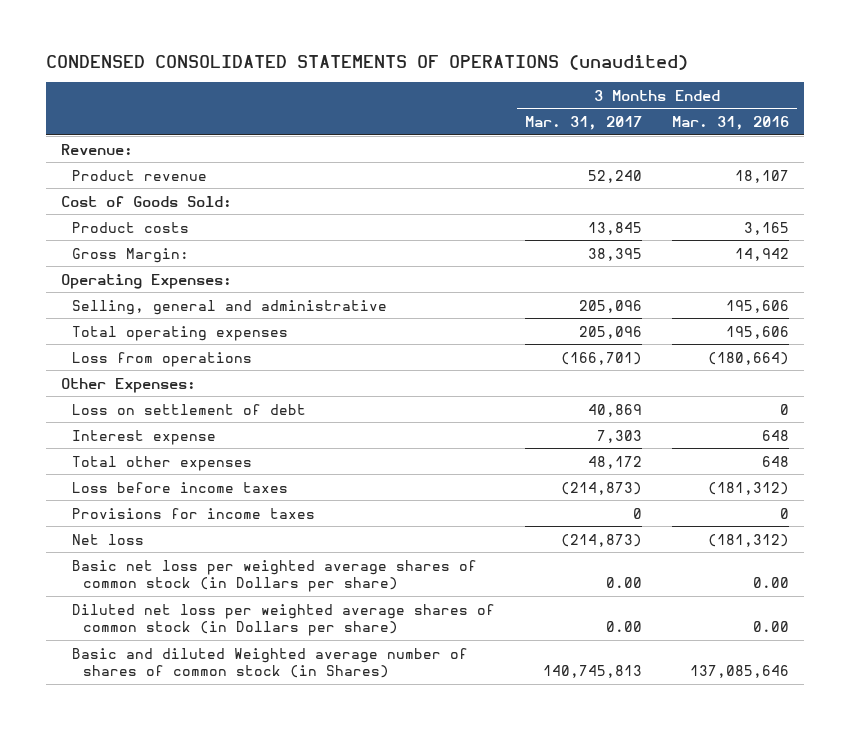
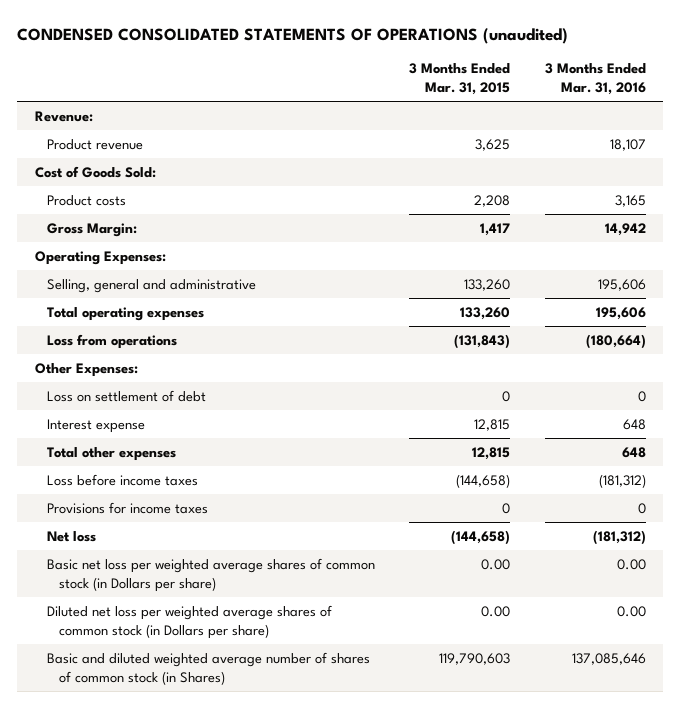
[524,115,642,130] Mar. 31, 2017 -> none
none -> [409,63,511,96] 3 Months Ended Mar. 31, 2015
[71,647,468,678] Basic and diluted Weighted average number of shares of common stock (in Shares) -> [46,651,370,685] Basic and diluted weighted average number of shares of common stock (in Shares)

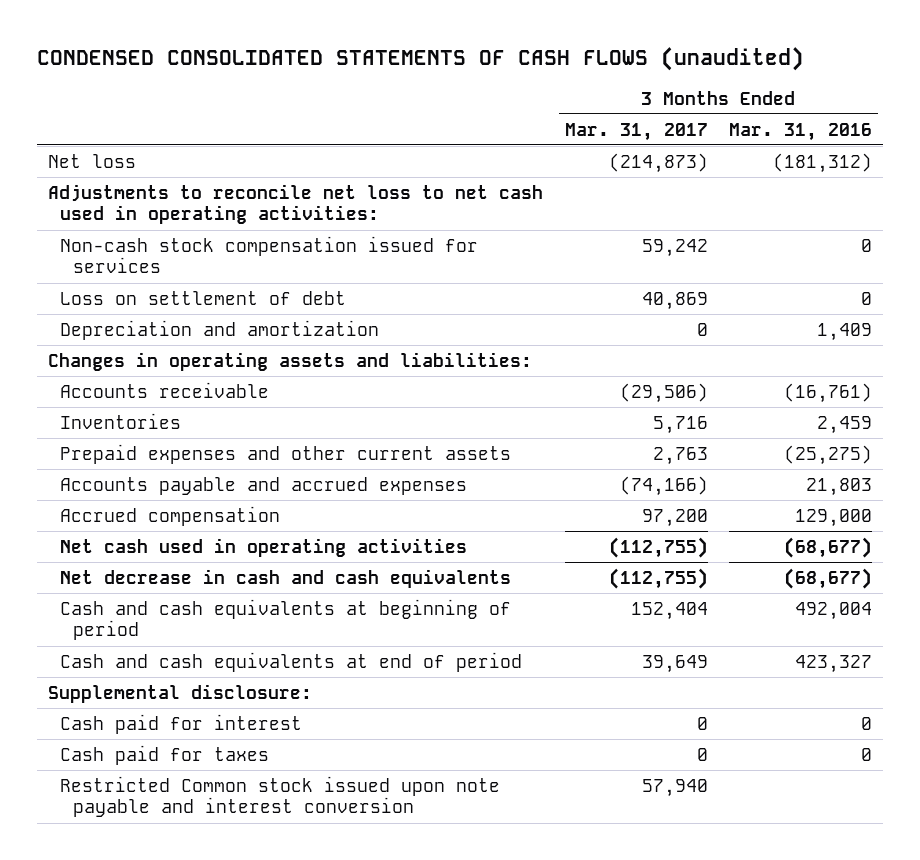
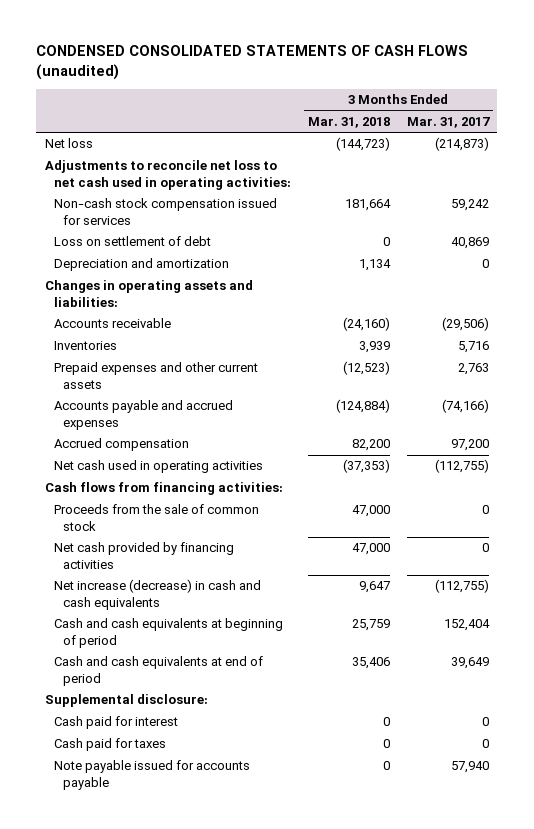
[729,122,873,141] Mar. 31, 2016 -> none
none -> [307,117,390,129] Mar. 31, 2018
none -> [44,482,283,496] Cash flows from financing activities:
none -> [53,504,259,531] Proceeds from the sale of common stock
none -> [53,542,234,569] Net cash provided by financing activities
[60,568,512,588] Net decrease in cash and cash equivalents -> [53,579,261,610] Net increase (decrease) in cash and cash equivalents
[60,775,501,818] Restricted Common stock issued upon note payable and interest conversion -> [53,760,250,790] Note payable issued for accounts payable

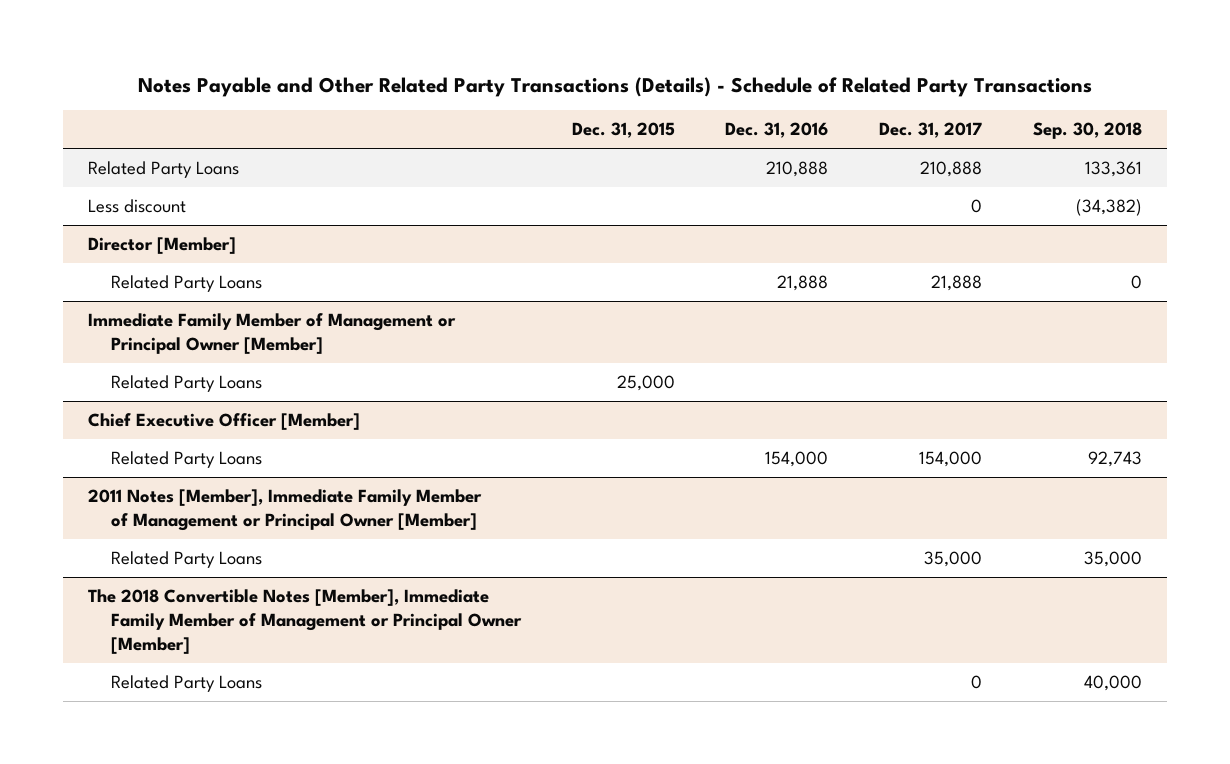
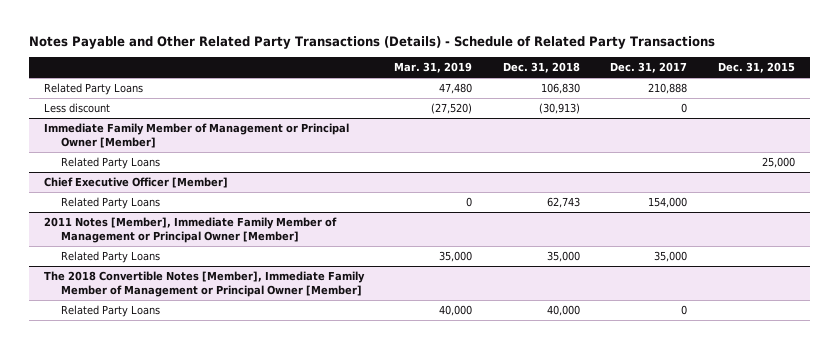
[725,122,829,139] Dec. 31, 2016 -> none
[1032,122,1142,140] Sep. 30, 2018 -> none
none -> [394,62,473,74] Mar. 31, 2019
none -> [502,62,580,74] Dec. 31, 2018
[88,237,237,255] Director [Member] -> none
[111,275,263,293] Related Party Loans -> none

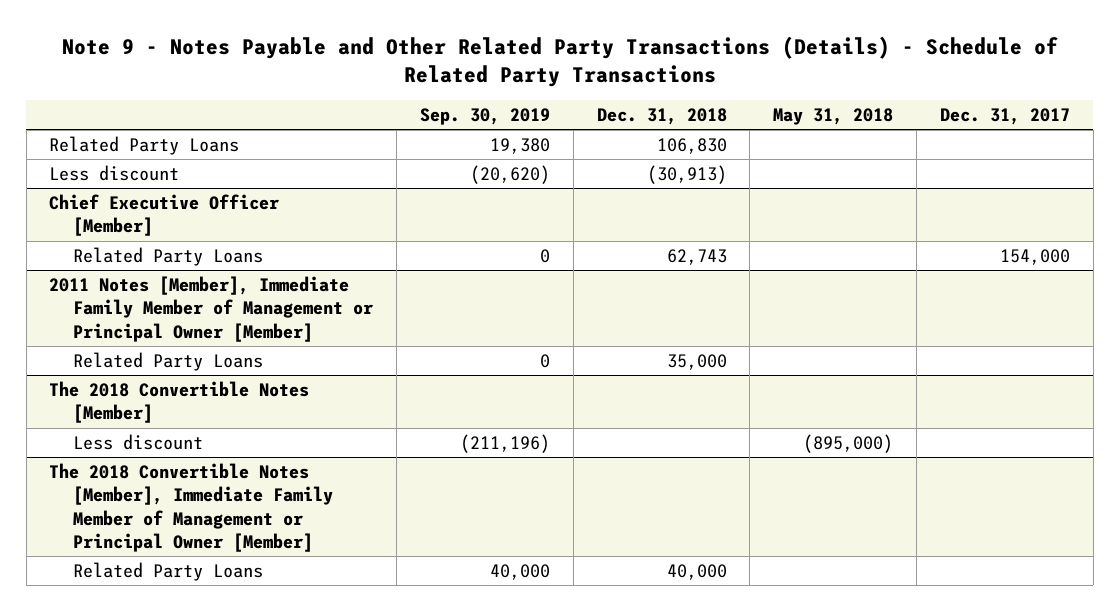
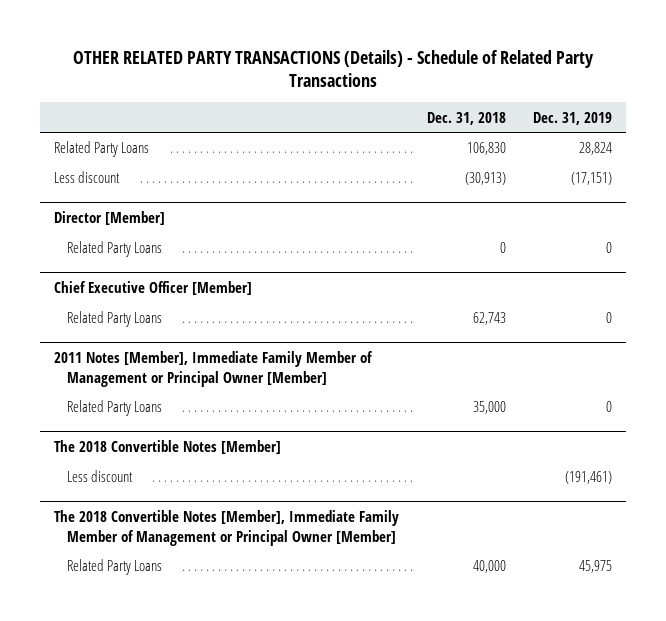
[61,36,1058,88] Note 9 - Notes Payable and Other Related Party Transactions (Details) - Schedule of Related Party Transactions -> [73,49,595,88] OTHER RELATED PARTY TRANSACTIONS (Details) - Schedule of Related Party Transactions
[419,108,550,126] Sep. 30, 2019 -> none
[773,108,894,126] May 31, 2018 -> none
[939,108,1070,126] Dec. 31, 2017 -> none
none -> [533,111,613,125] Dec. 31, 2019
none -> [54,211,166,226] Director [Member]
none -> [67,241,163,258] Related Party Loans

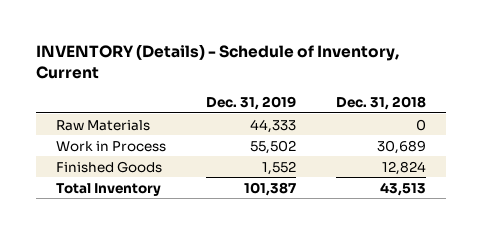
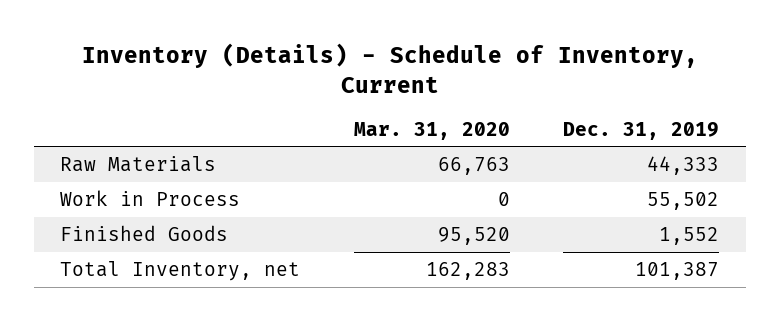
[35,43,399,80] INVENTORY (Details) - Schedule of Inventory, Current -> [81,43,698,93] Inventory (Details) - Schedule of Inventory, Current
[336,96,427,111] Dec. 31, 2018 -> none
none -> [353,121,510,140] Mar. 31, 2020
[55,182,161,196] Total Inventory -> [60,261,301,282] Total Inventory, net

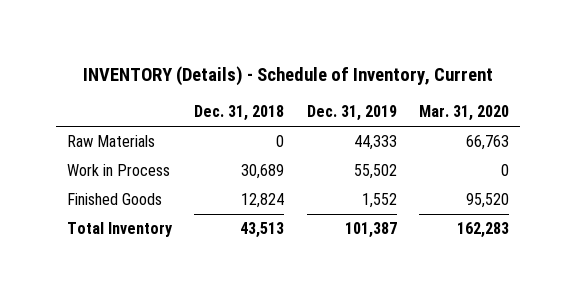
[81,43,698,93] Inventory (Details) - Schedule of Inventory, Current -> [82,65,493,86] INVENTORY (Details) - Schedule of Inventory, Current
none -> [194,105,285,122] Dec. 31, 2018
[60,261,301,282] Total Inventory, net -> [67,222,174,238] Total Inventory

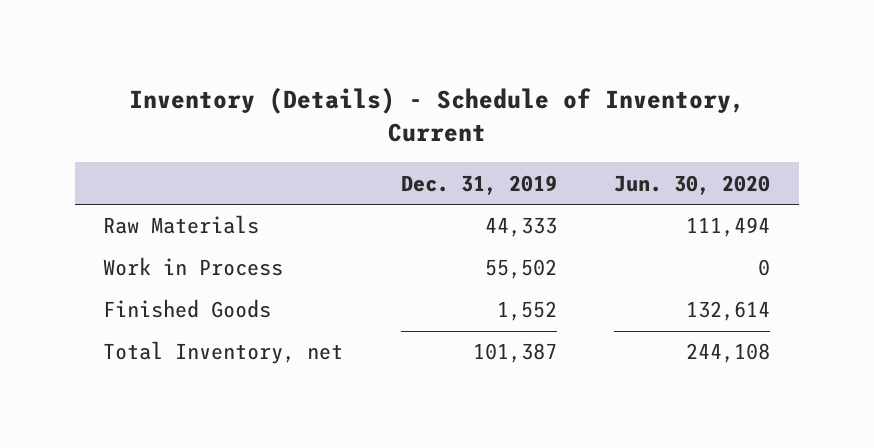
[82,65,493,86] INVENTORY (Details) - Schedule of Inventory, Current -> [128,86,745,142] Inventory (Details) - Schedule of Inventory, Current
[194,105,285,122] Dec. 31, 2018 -> none
[418,105,509,122] Mar. 31, 2020 -> none
none -> [614,174,771,195] Jun. 30, 2020
[67,222,174,238] Total Inventory -> [103,341,344,365] Total Inventory, net

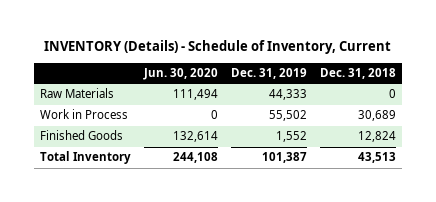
[128,86,745,142] Inventory (Details) - Schedule of Inventory, Current -> [43,40,391,55] INVENTORY (Details) - Schedule of Inventory, Current
none -> [319,68,396,80] Dec. 31, 2018
[103,341,344,365] Total Inventory, net -> [40,151,132,165] Total Inventory

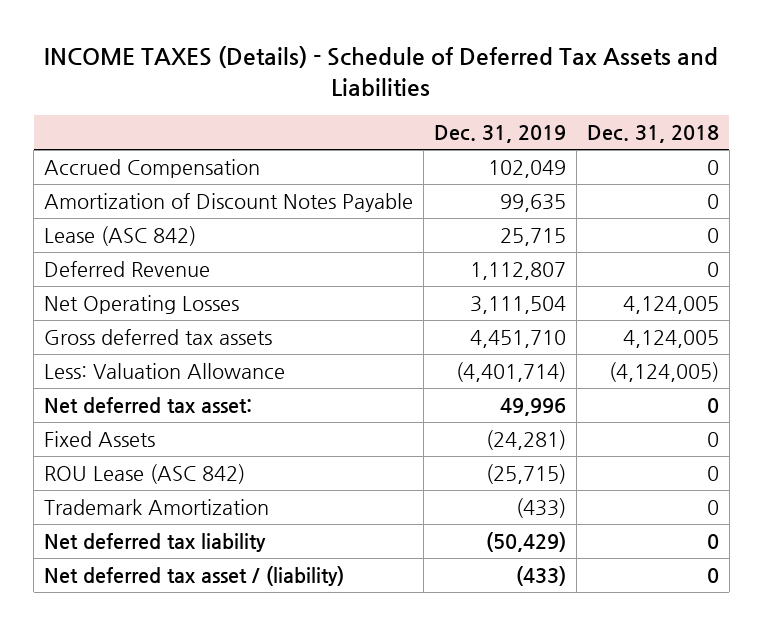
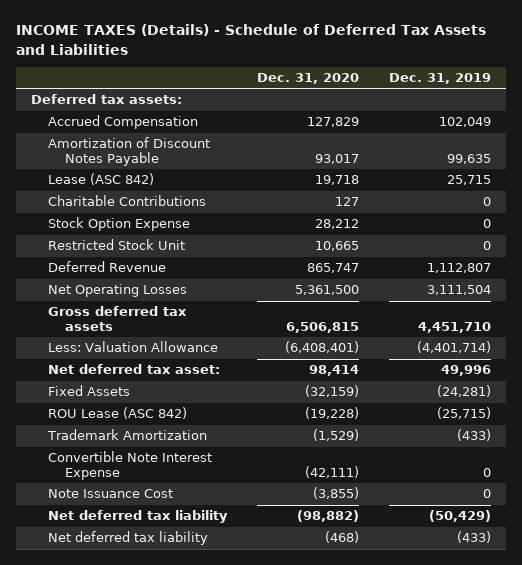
[586,124,719,143] Dec. 31, 2018 -> none
none -> [257,73,360,85] Dec. 31, 2020
none -> [31,94,183,105] Deferred tax assets:
none -> [48,195,207,207] Charitable Contributions
none -> [48,217,191,232] Stock Option Expense
none -> [48,239,186,251] Restricted Stock Unit
none -> [48,451,213,480] Convertible Note Interest Expense
none -> [48,489,174,499] Note Issuance Cost
[44,566,345,587] Net deferred tax asset / (liability) -> [48,531,209,546] Net deferred tax liability

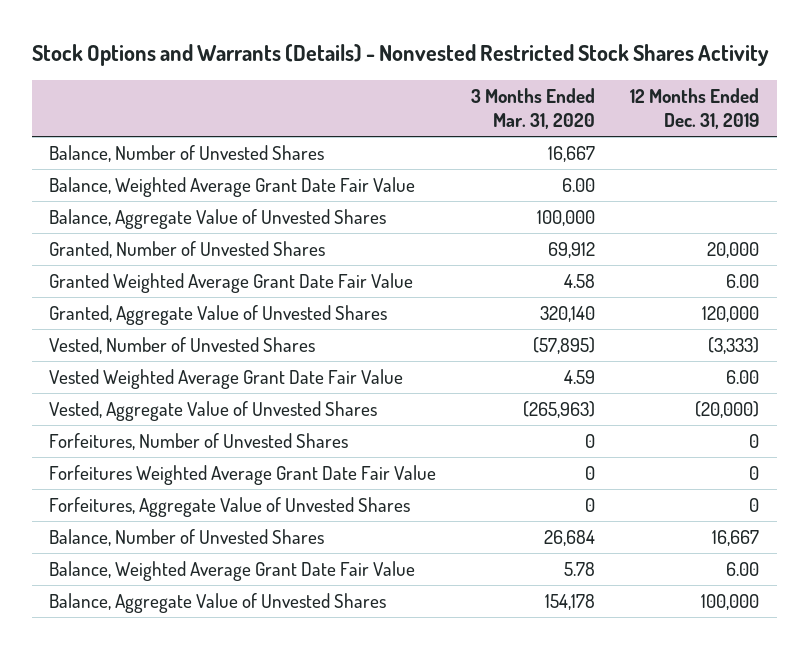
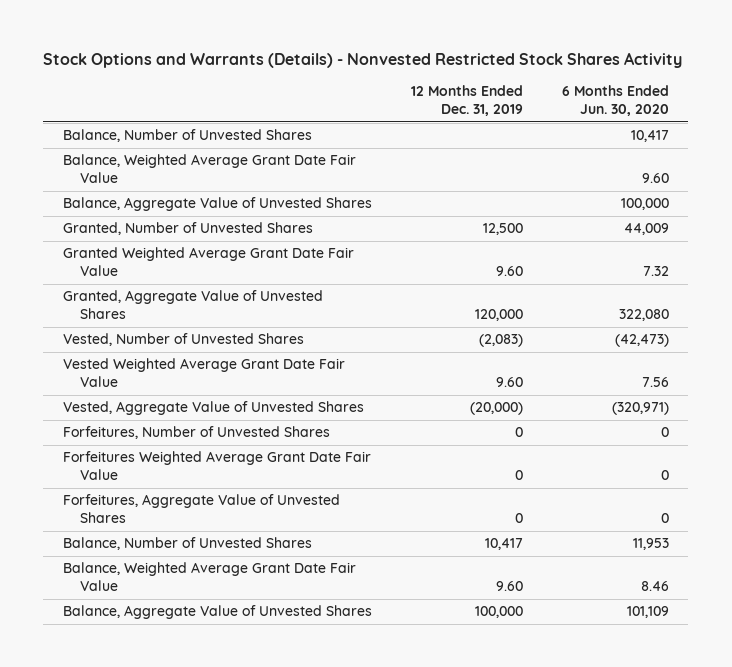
[471,88,596,130] 3 Months Ended Mar. 31, 2020 -> none
none -> [561,85,669,116] 6 Months Ended Jun. 30, 2020
[707,242,760,259] 20,000 -> [482,223,523,236] 12,500
[726,274,760,289] 6.00 -> [495,266,523,277] 9.60
[708,337,760,355] (3,333) -> [478,334,523,348] (2,083)
[726,370,760,385] 6.00 -> [495,377,523,388] 9.60
[712,530,760,547] 16,667 -> [484,538,523,551] 10,417
[726,562,760,577] 6.00 -> [495,581,523,592] 9.60

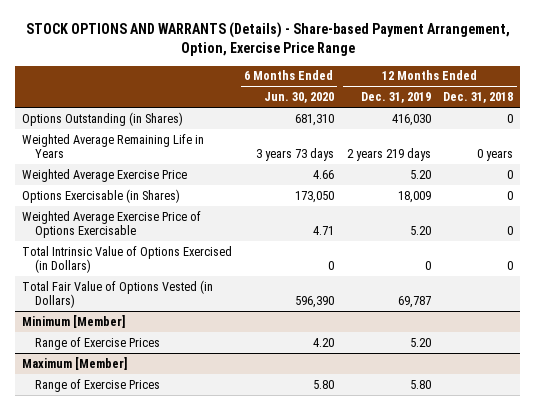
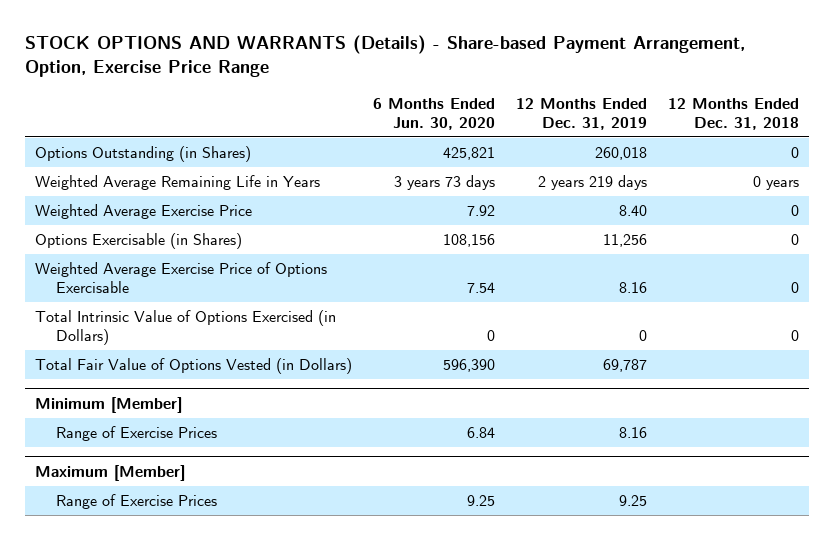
[294,113,334,126] 681,310 -> [443,147,496,161] 425,821
[391,113,431,126] 416,030 -> [595,147,648,161] 260,018
[312,169,334,179] 4.66 -> [467,205,496,217] 7.92
[409,169,431,179] 5.20 -> [619,205,648,217] 8.40
[294,190,334,203] 173,050 -> [443,234,496,248] 108,156
[397,190,431,203] 18,009 -> [603,234,648,248] 11,256
[312,226,334,236] 4.71 -> [467,282,496,294] 7.54
[409,226,431,236] 5.20 -> [619,282,648,294] 8.16
[312,337,334,347] 4.20 -> [467,427,496,439] 6.84
[409,337,431,347] 5.20 -> [619,427,648,439] 8.16
[312,379,334,389] 5.80 -> [467,495,496,507] 9.25
[409,379,431,389] 5.80 -> [619,495,648,507] 9.25

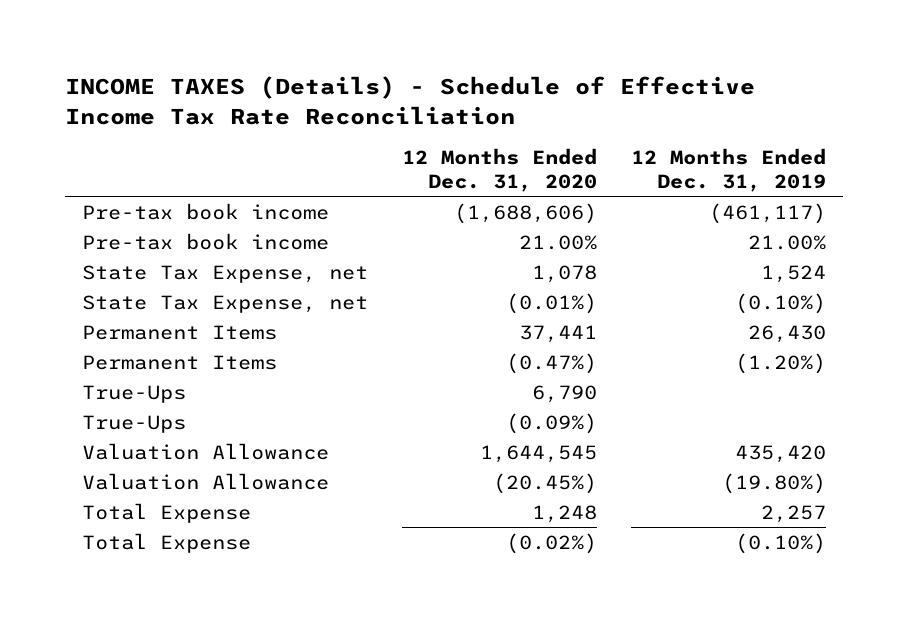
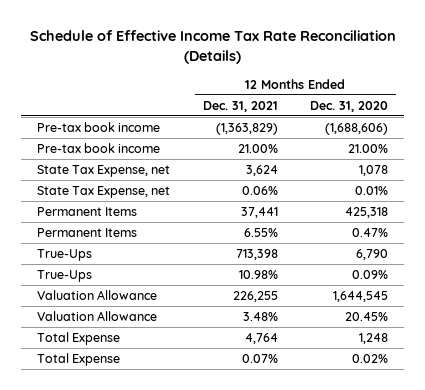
[64,76,755,125] INCOME TAXES (Details) - Schedule of Effective Income Tax Rate Reconciliation -> [29,30,396,64] Schedule of Effective Income Tax Rate Reconciliation (Details)
[630,148,826,192] 12 Months Ended Dec. 31, 2019 -> none
none -> [202,100,278,112] Dec. 31, 2021
[505,292,597,314] (0.01%) -> [354,186,388,196] 0.01%
[518,324,597,343] 37,441 -> [344,207,388,219] 425,318
[505,352,597,374] (0.47%) -> [351,228,388,238] 0.47%
[505,412,597,434] (0.09%) -> [351,270,388,280] 0.09%
[492,472,597,494] (20.45%) -> [344,312,388,322] 20.45%
[505,532,597,554] (0.02%) -> [351,354,388,364] 0.02%

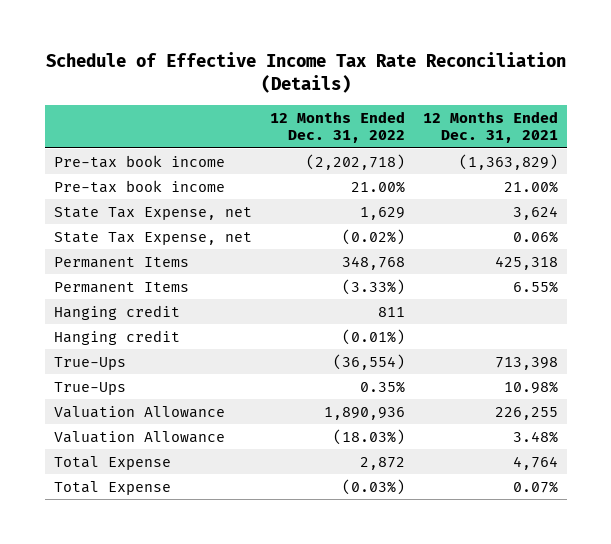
[309,100,388,112] Dec. 31, 2020 -> none
none -> [269,110,405,144] 12 Months Ended Dec. 31, 2022
[240,207,278,219] 37,441 -> [494,255,558,270] 425,318
none -> [53,304,180,320] Hanging credit
none -> [53,329,180,345] Hanging credit

